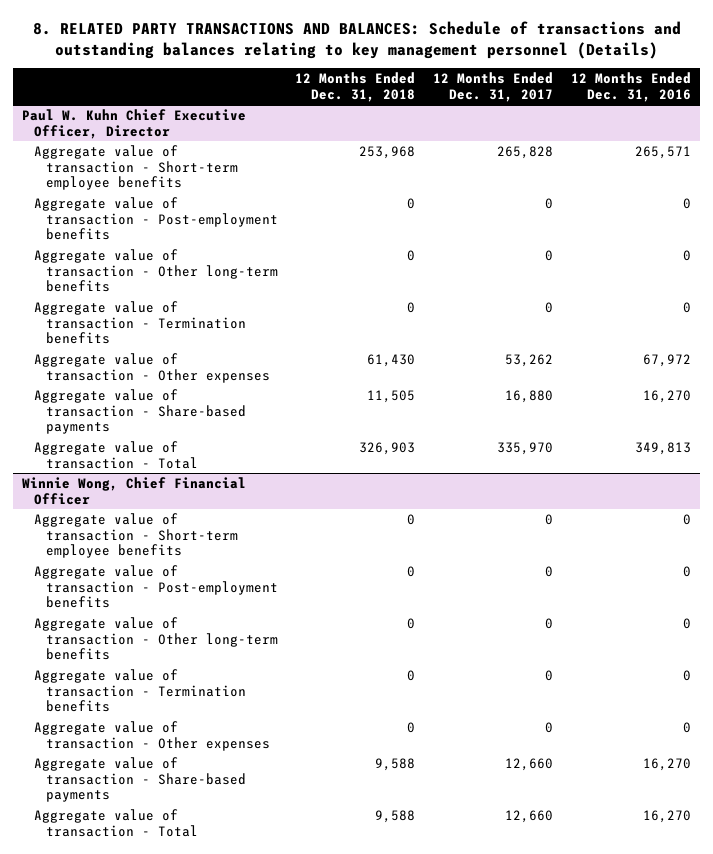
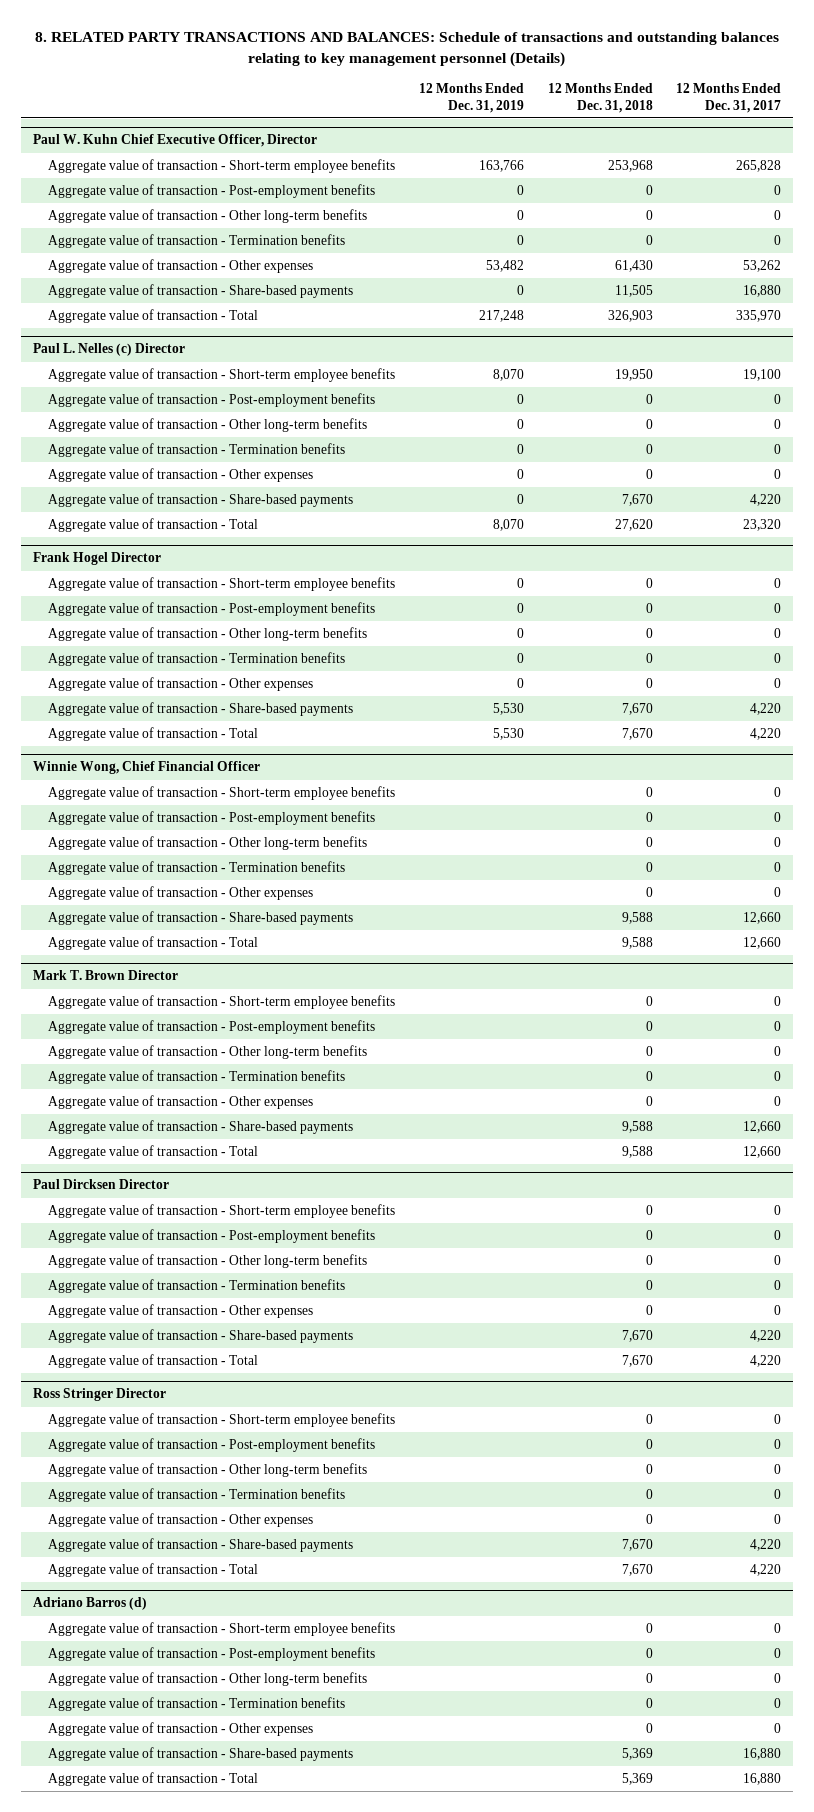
[571,72,692,102] 12 Months Ended Dec. 31, 2016 -> none
none -> [418,82,524,113] 12 Months Ended Dec. 31, 2019
none -> [33,343,186,357] Paul L. Nelles (c) Director
none -> [48,367,396,382] Aggregate value of transaction - Short-term employee benefits
none -> [48,392,376,407] Aggregate value of transaction - Post-employment benefits
none -> [48,417,368,432] Aggregate value of transaction - Other long-term benefits
none -> [48,442,346,457] Aggregate value of transaction - Termination benefits
none -> [48,467,314,482] Aggregate value of transaction - Other expenses
none -> [48,492,354,507] Aggregate value of transaction - Share-based payments
none -> [48,517,259,532] Aggregate value of transaction - Total
none -> [33,552,162,566] Frank Hogel Director
none -> [48,576,396,591] Aggregate value of transaction - Short-term employee benefits
none -> [48,601,376,616] Aggregate value of transaction - Post-employment benefits
none -> [48,626,368,641] Aggregate value of transaction - Other long-term benefits
none -> [48,651,346,666] Aggregate value of transaction - Termination benefits
none -> [48,676,314,691] Aggregate value of transaction - Other expenses
none -> [48,701,354,716] Aggregate value of transaction - Share-based payments
none -> [48,726,259,741] Aggregate value of transaction - Total
none -> [33,970,179,981] Mark T. Brown Director
none -> [48,994,396,1009] Aggregate value of transaction - Short-term employee benefits
none -> [48,1019,376,1034] Aggregate value of transaction - Post-employment benefits
none -> [48,1044,368,1059] Aggregate value of transaction - Other long-term benefits
none -> [48,1069,346,1084] Aggregate value of transaction - Termination benefits
none -> [48,1094,314,1109] Aggregate value of transaction - Other expenses
none -> [48,1119,354,1134] Aggregate value of transaction - Share-based payments
none -> [48,1144,259,1159] Aggregate value of transaction - Total
none -> [33,1179,170,1190] Paul Dircksen Director
none -> [48,1203,396,1218] Aggregate value of transaction - Short-term employee benefits
none -> [48,1228,376,1243] Aggregate value of transaction - Post-employment benefits
none -> [48,1253,368,1268] Aggregate value of transaction - Other long-term benefits
none -> [48,1278,346,1293] Aggregate value of transaction - Termination benefits
none -> [48,1303,314,1318] Aggregate value of transaction - Other expenses
none -> [48,1328,354,1343] Aggregate value of transaction - Share-based payments
none -> [48,1353,259,1368] Aggregate value of transaction - Total
none -> [33,1388,167,1402] Ross Stringer Director
none -> [48,1412,396,1427] Aggregate value of transaction - Short-term employee benefits
none -> [48,1437,376,1452] Aggregate value of transaction - Post-employment benefits
none -> [48,1462,368,1477] Aggregate value of transaction - Other long-term benefits
none -> [48,1487,346,1502] Aggregate value of transaction - Termination benefits
none -> [48,1512,314,1527] Aggregate value of transaction - Other expenses
none -> [48,1537,354,1552] Aggregate value of transaction - Share-based payments
none -> [48,1562,259,1577] Aggregate value of transaction - Total
none -> [33,1597,148,1611] Adriano Barros (d)
none -> [48,1621,396,1636] Aggregate value of transaction - Short-term employee benefits
none -> [48,1646,376,1661] Aggregate value of transaction - Post-employment benefits
none -> [48,1671,368,1686] Aggregate value of transaction - Other long-term benefits
none -> [48,1696,346,1711] Aggregate value of transaction - Termination benefits
none -> [48,1721,314,1736] Aggregate value of transaction - Other expenses
none -> [48,1746,354,1761] Aggregate value of transaction - Share-based payments
none -> [48,1771,259,1786] Aggregate value of transaction - Total

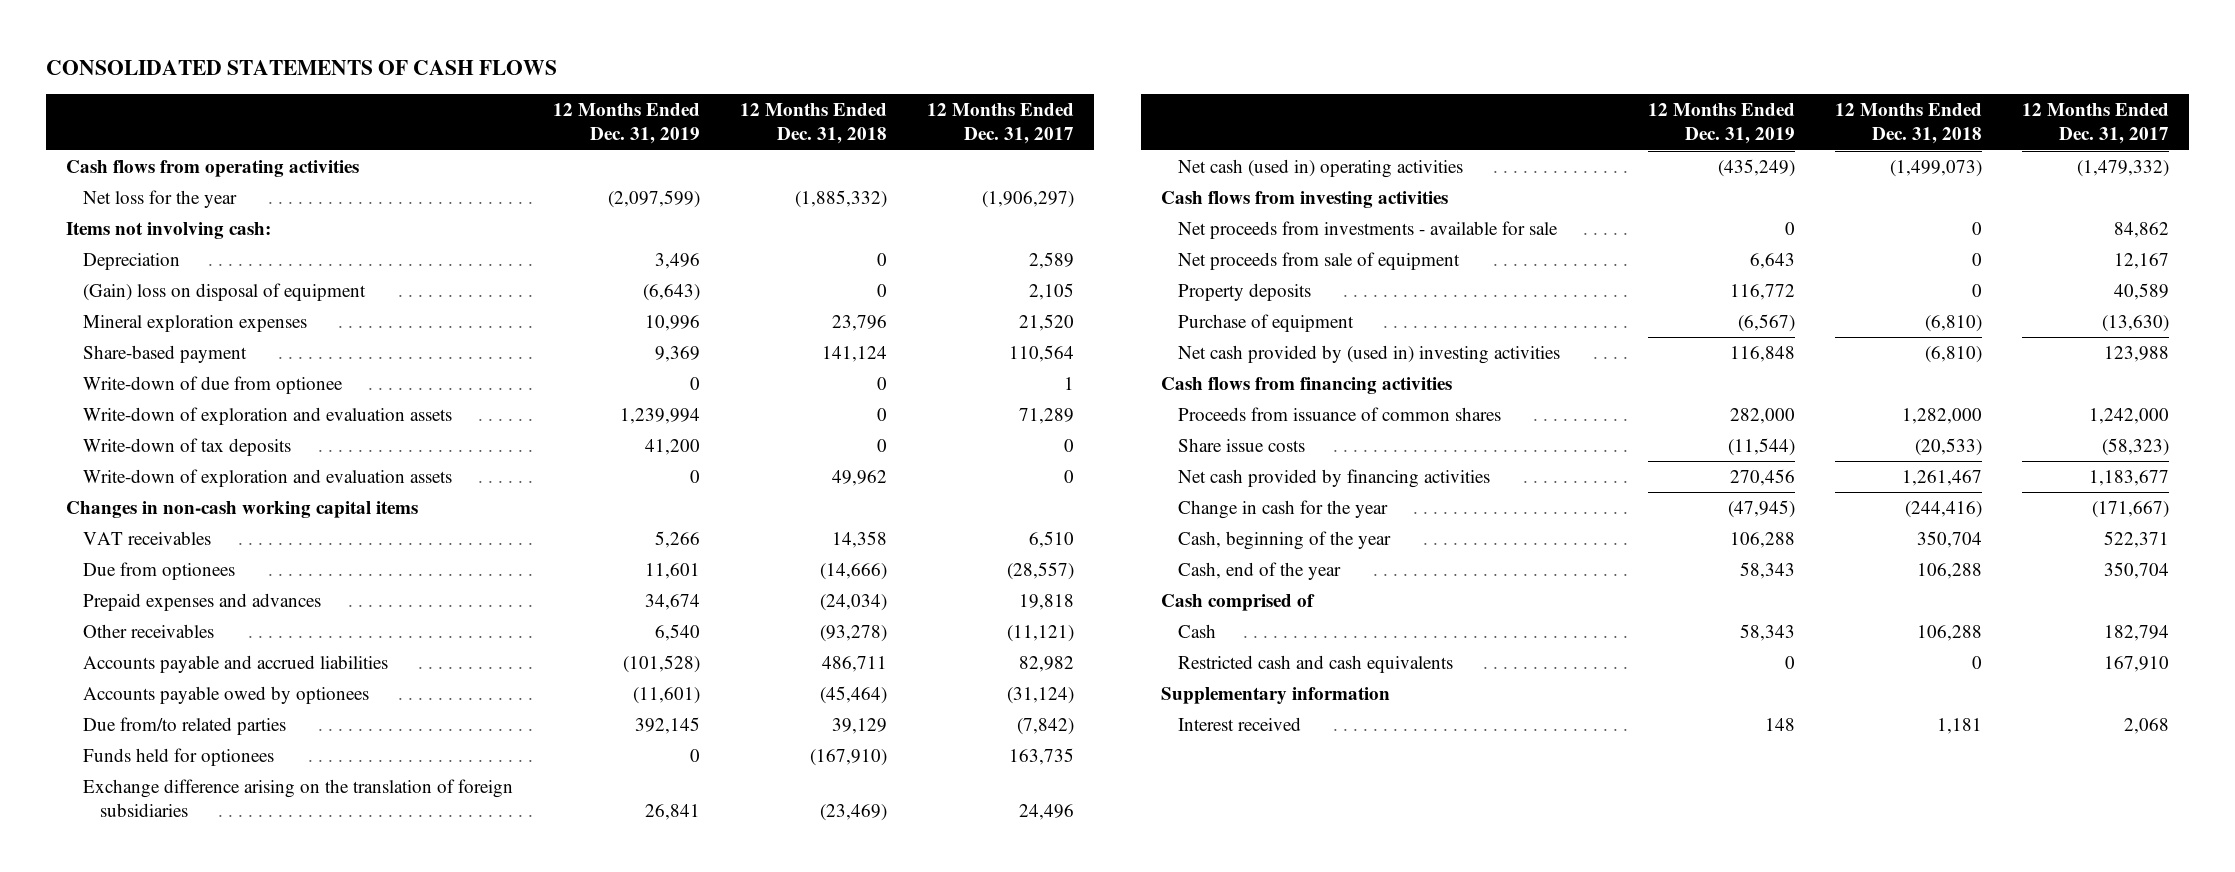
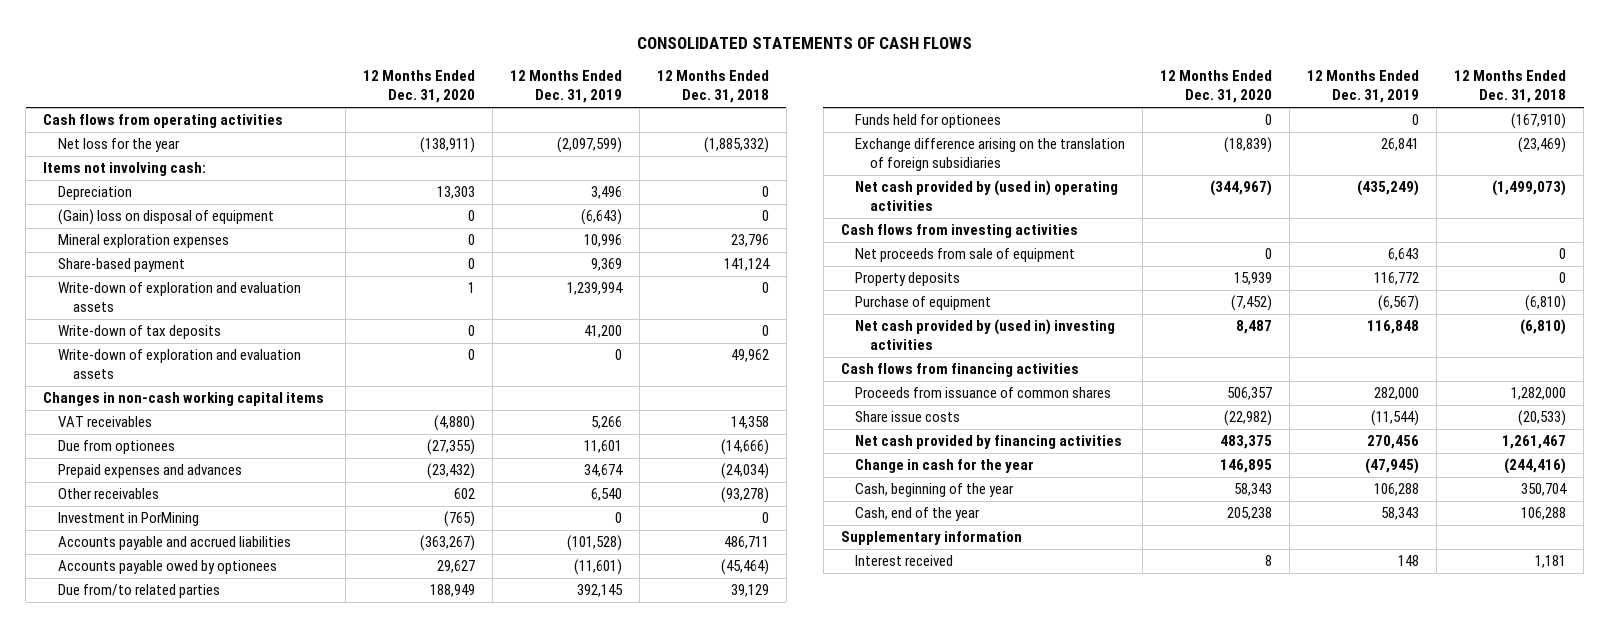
[926,103,1074,145] 12 Months Ended Dec. 31, 2017 -> none
none -> [362,70,475,104] 12 Months Ended Dec. 31, 2020
[82,375,343,394] Write-down of due from optionee -> none
none -> [58,512,200,527] Investment in PorMining
[1177,158,1463,178] Net cash (used in) operating activities -> [855,180,1119,212] Net cash provided by (used in) operating activities
[1177,220,1558,239] Net proceeds from investments - available for sale -> none
[1160,593,1315,611] Cash comprised of -> none
[1177,623,1216,638] Cash -> none
[1177,654,1453,673] Restricted cash and cash equivalents -> none

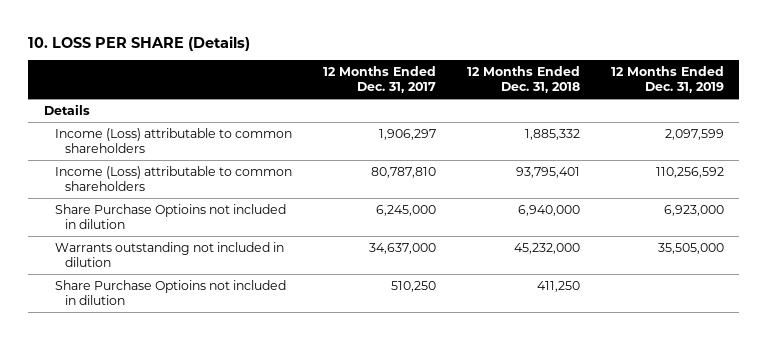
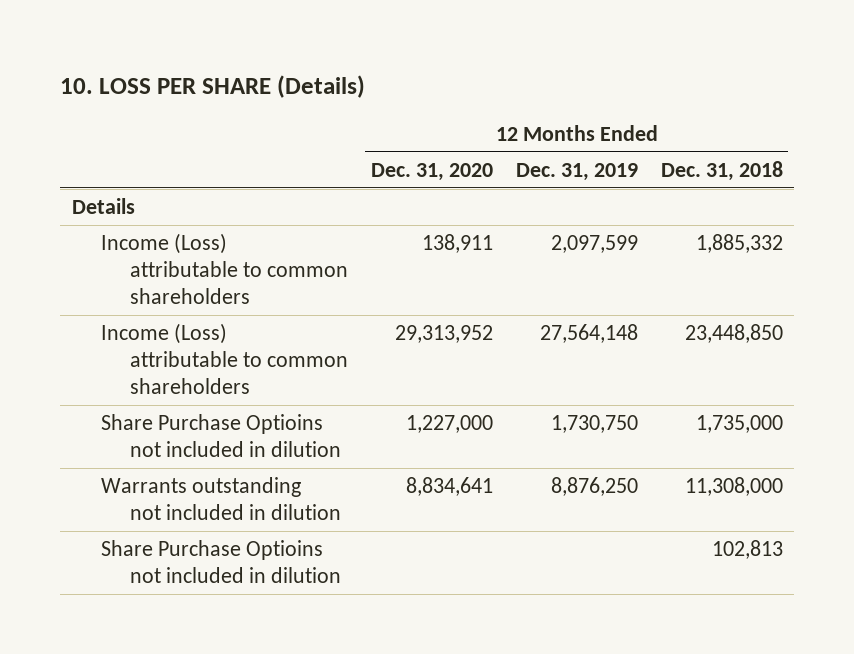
[322,66,436,94] 12 Months Ended Dec. 31, 2017 -> none
none -> [371,162,494,181] Dec. 31, 2020
[515,166,580,178] 93,795,401 -> [684,323,783,343] 23,448,850
[655,166,724,178] 110,256,592 -> [539,323,638,343] 27,564,148
[517,204,580,216] 6,940,000 -> [695,414,783,433] 1,735,000
[663,204,724,216] 6,923,000 -> [550,414,638,433] 1,730,750
[513,242,580,254] 45,232,000 -> [684,476,783,496] 11,308,000
[657,242,724,254] 35,505,000 -> [550,476,638,496] 8,876,250
[536,280,580,292] 411,250 -> [711,539,783,559] 102,813

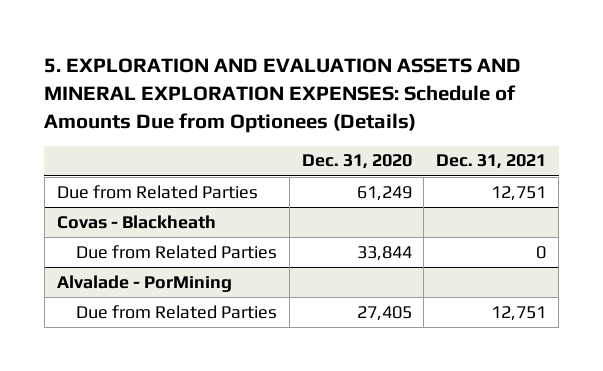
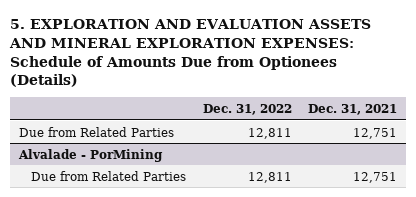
[301,154,412,170] Dec. 31, 2020 -> none
none -> [202,104,292,116] Dec. 31, 2022
[56,214,216,229] Covas - Blackheath -> none
[75,244,277,259] Due from Related Parties -> none

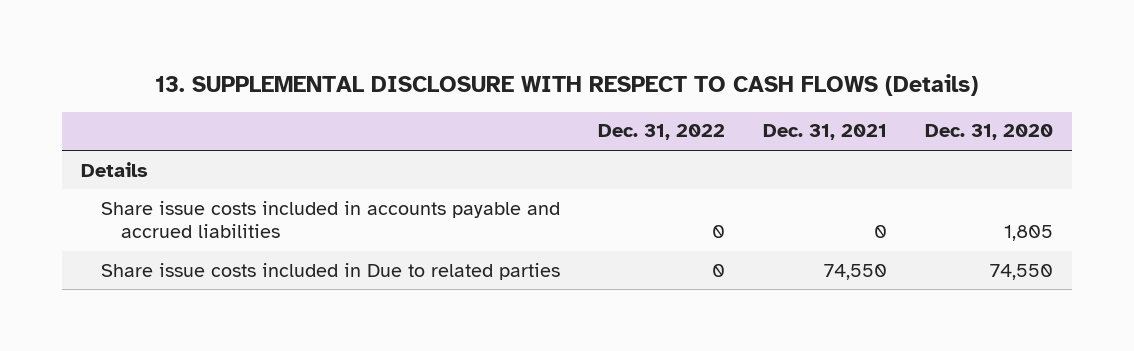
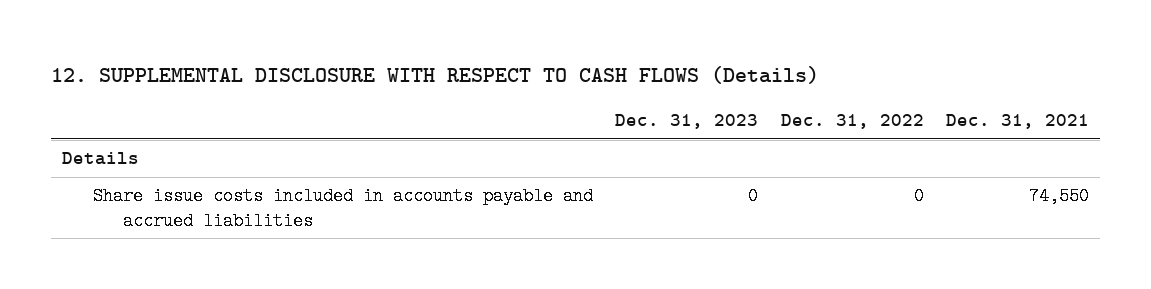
[155,74,979,97] 13. SUPPLEMENTAL DISCLOSURE WITH RESPECT TO CASH FLOWS (Details) -> [51,65,820,84] 12. SUPPLEMENTAL DISCLOSURE WITH RESPECT TO CASH FLOWS (Details)
[925,124,1054,141] Dec. 31, 2020 -> none
none -> [615,114,759,130] Dec. 31, 2023
[101,262,561,280] Share issue costs included in Due to related parties -> none
[874,225,888,239] 0 -> [1029,187,1090,206] 74,550

